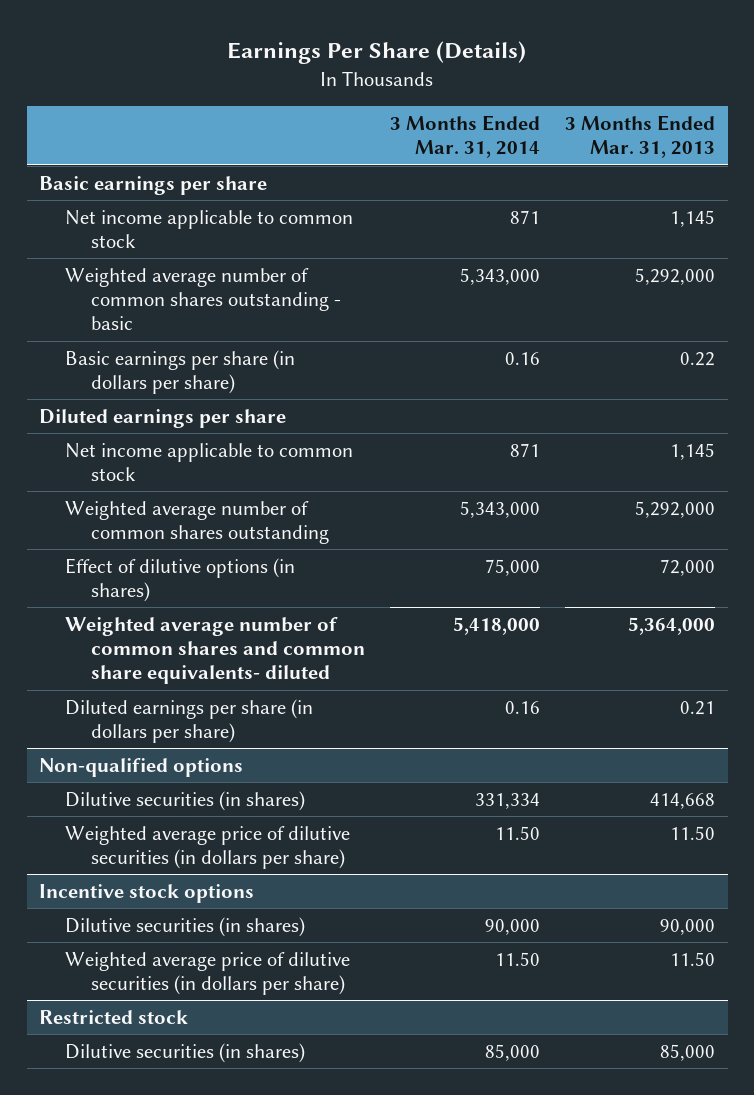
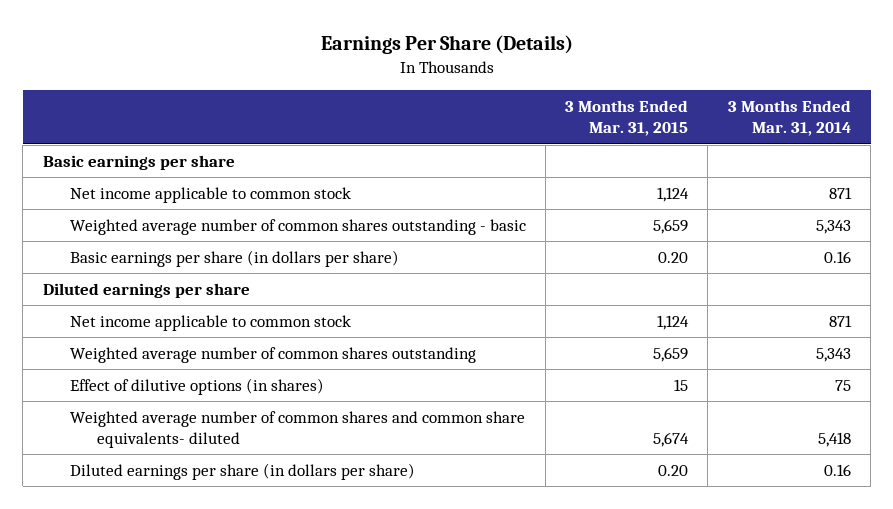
[565,115,716,159] 3 Months Ended Mar. 31, 2013 -> none
none -> [565,99,689,137] 3 Months Ended Mar. 31, 2015
[459,267,540,285] 5,343,000 -> [815,219,851,234] 5,343
[459,500,540,518] 5,343,000 -> [815,347,851,362] 5,343
[484,558,540,576] 75,000 -> [834,379,851,391] 75
[452,616,540,635] 5,418,000 -> [817,432,851,448] 5,418
[39,757,244,777] Non-qualified options -> none
[64,790,305,811] Dilutive securities (in shares) -> none
[64,825,350,869] Weighted average price of dilutive securities (in dollars per share) -> none
[39,883,255,903] Incentive stock options -> none
[64,916,305,937] Dilutive securities (in shares) -> none
[64,951,350,995] Weighted average price of dilutive securities (in dollars per share) -> none
[39,1009,189,1024] Restricted stock -> none
[64,1042,305,1063] Dilutive securities (in shares) -> none

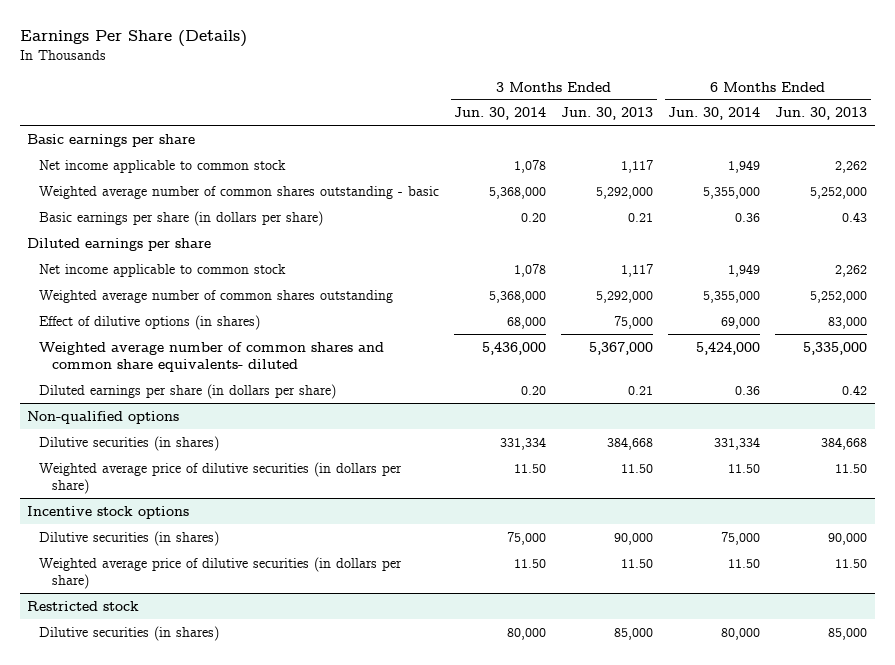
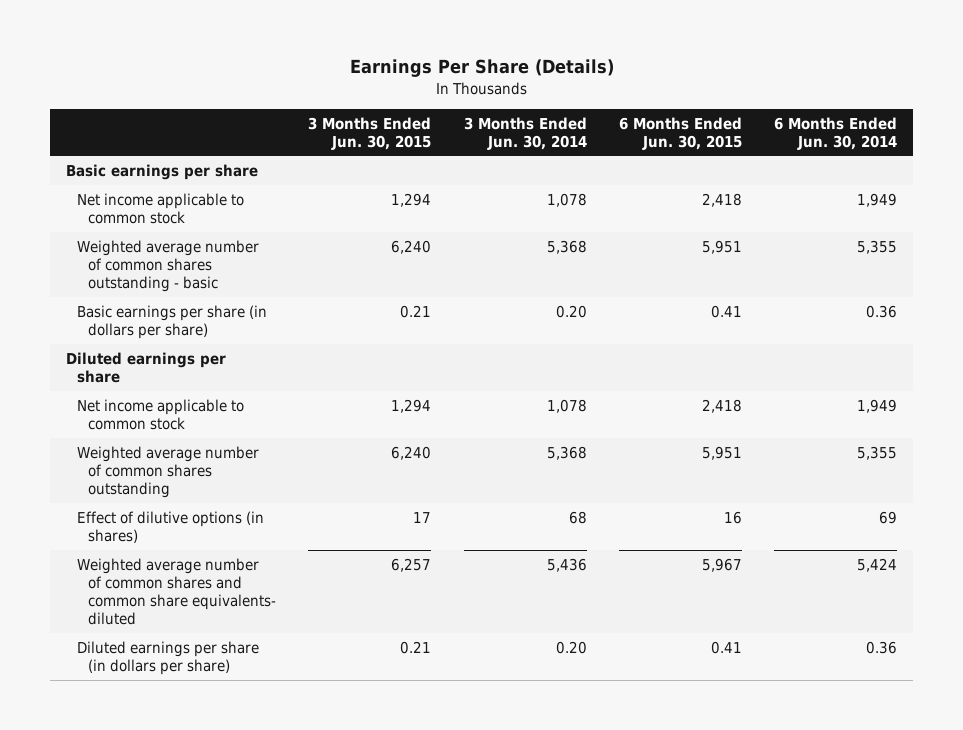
[561,107,654,121] Jun. 30, 2013 -> none
[775,107,868,121] Jun. 30, 2013 -> none
none -> [308,116,432,150] 3 Months Ended Jun. 30, 2015
none -> [618,116,742,150] 6 Months Ended Jun. 30, 2015
[489,186,547,199] 5,368,000 -> [546,239,587,254] 5,368
[703,186,761,199] 5,355,000 -> [857,239,898,254] 5,355
[489,290,547,303] 5,368,000 -> [546,445,587,460] 5,368
[703,290,761,303] 5,355,000 -> [857,445,898,460] 5,355
[507,316,547,329] 68,000 -> [568,510,587,524] 68
[721,316,761,329] 69,000 -> [879,510,898,524] 69
[482,341,547,355] 5,436,000 -> [546,557,587,572] 5,436
[696,341,761,355] 5,424,000 -> [857,557,898,572] 5,424
[27,410,180,424] Non-qualified options -> none
[39,435,220,451] Dilutive securities (in shares) -> none
[39,461,403,495] Weighted average price of dilutive securities (in dollars per share) -> none
[27,505,190,519] Incentive stock options -> none
[39,530,220,546] Dilutive securities (in shares) -> none
[39,556,403,590] Weighted average price of dilutive securities (in dollars per share) -> none
[27,600,140,611] Restricted stock -> none
[39,625,220,641] Dilutive securities (in shares) -> none

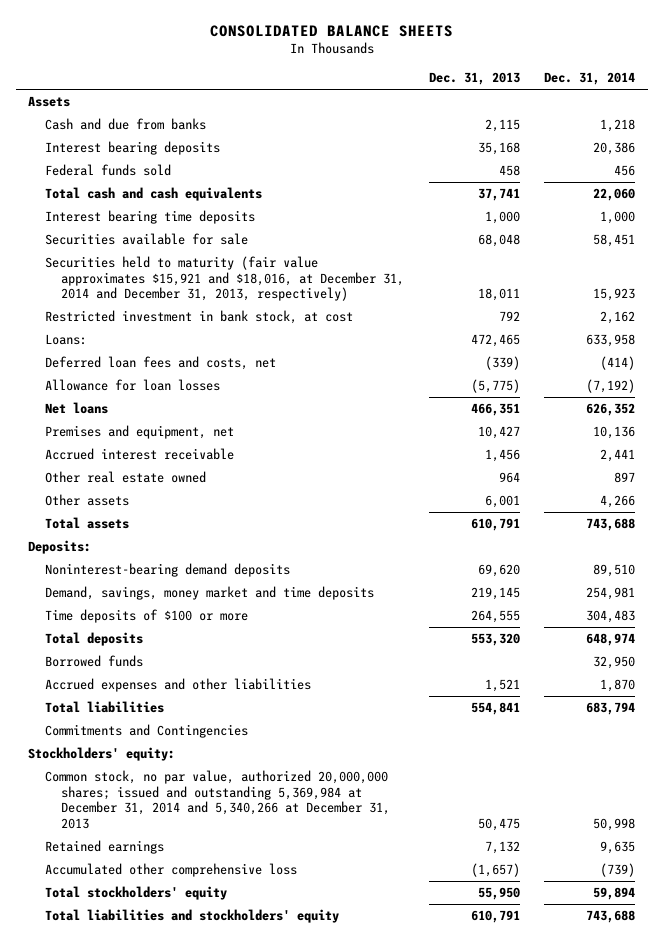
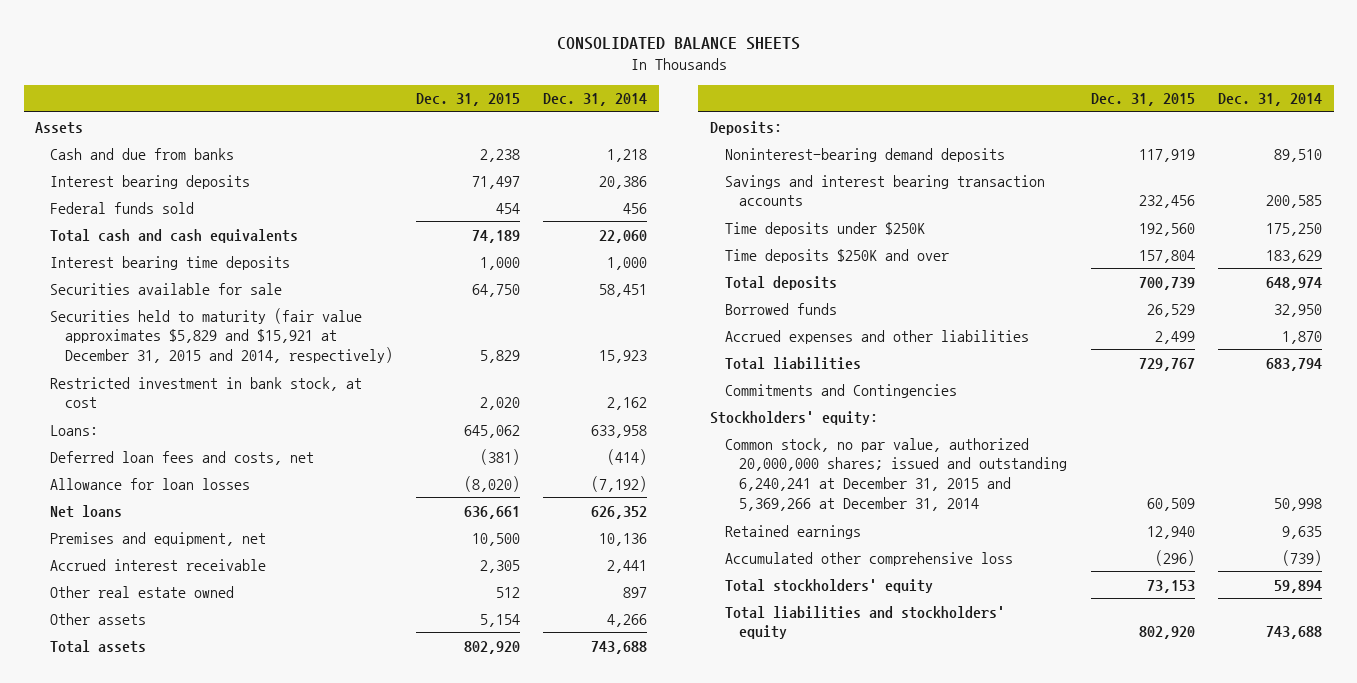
[428,72,520,86] Dec. 31, 2013 -> none
none -> [416,93,521,107] Dec. 31, 2015
[44,256,405,302] Securities held to maturity (fair value approximates $15,921 and $18,016, at December 31, 2014 and December 31, 2013, respectively) -> [49,307,393,364] Securities held to maturity (fair value approximates $5,829 and $15,921 at December 31, 2015 and 2014, respectively)
[44,586,374,601] Demand, savings, money market and time deposits -> none
[44,609,248,624] Time deposits of $100 or more -> none
none -> [724,174,1045,207] Savings and interest bearing transaction accounts
none -> [724,221,925,236] Time deposits under $250K
none -> [724,248,949,263] Time deposits $250K and over
[44,770,391,829] Common stock, no par value, authorized 20,000,000 shares; issued and outstanding 5,369,984 at December 31, 2014 and 5,340,266 at December 31, 2013 -> [724,437,1068,512] Common stock, no par value, authorized 20,000,000 shares; issued and outstanding 6,240,241 at December 31, 2015 and 5,369,266 at December 31, 2014

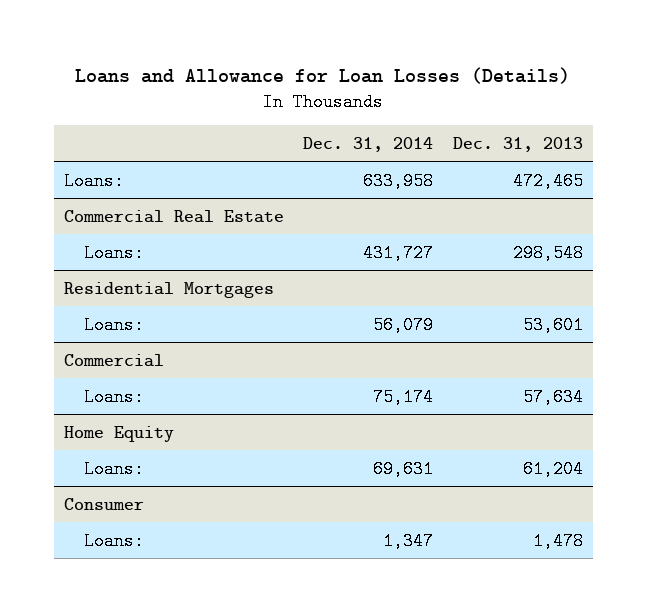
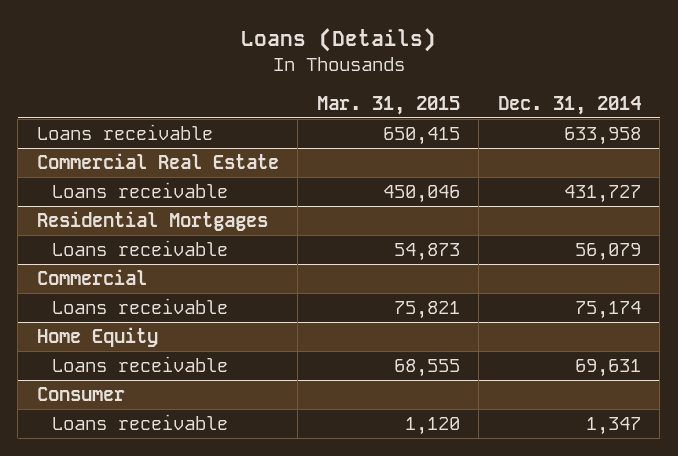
[75,67,571,85] Loans and Allowance for Loan Losses (Details) -> [240,28,436,53] Loans (Details)
[453,136,584,152] Dec. 31, 2013 -> none
none -> [316,96,460,116] Mar. 31, 2015
[63,171,124,190] Loans: -> [36,123,213,140] Loans receivable
[83,243,144,262] Loans: -> [52,181,229,198] Loans receivable
[83,315,144,334] Loans: -> [52,239,229,256] Loans receivable
[83,387,144,406] Loans: -> [52,297,229,314] Loans receivable
[83,459,144,478] Loans: -> [52,355,229,372] Loans receivable
[83,531,144,550] Loans: -> [52,413,229,430] Loans receivable

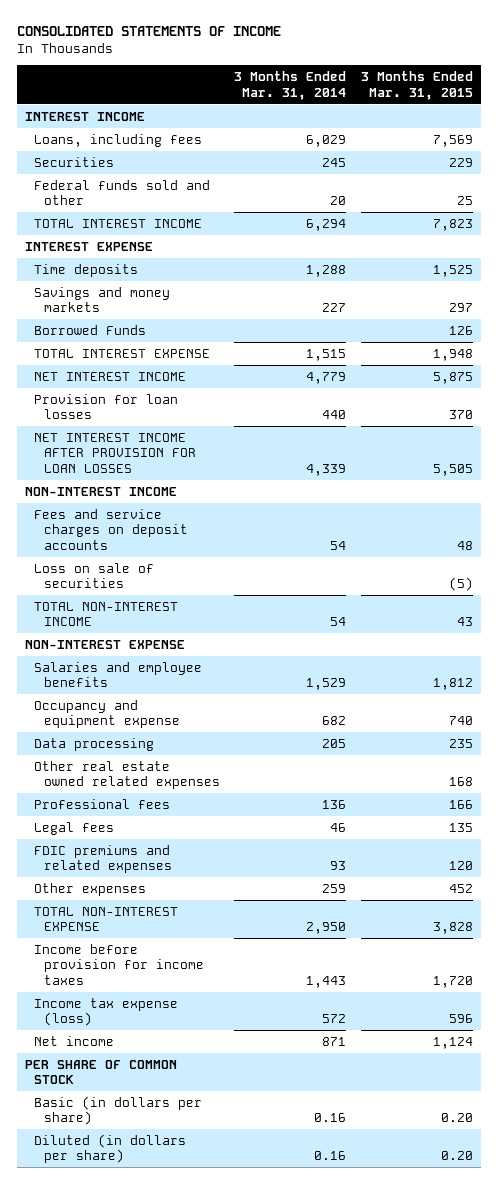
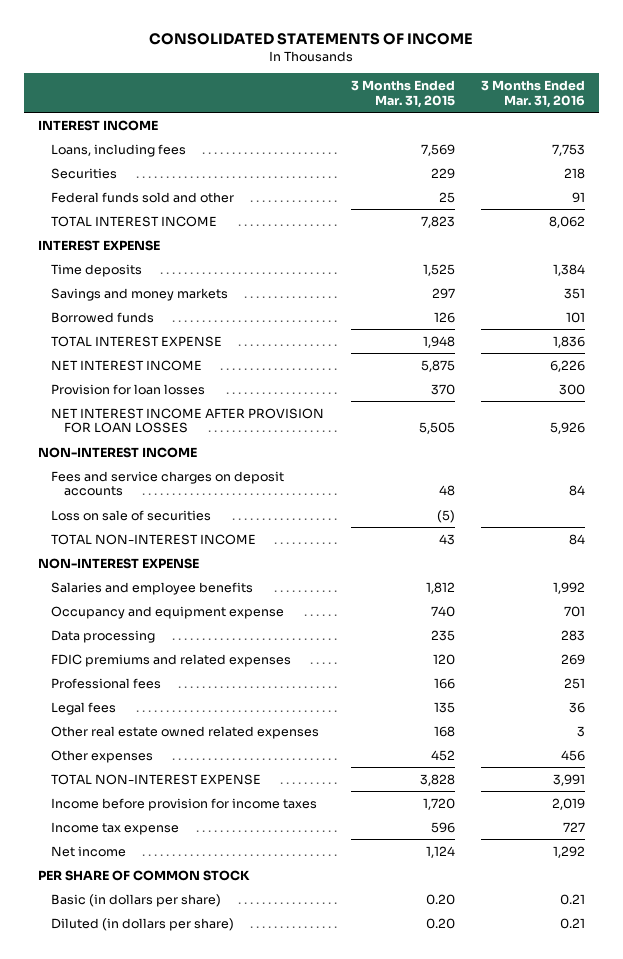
[234,70,347,100] 3 Months Ended Mar. 31, 2014 -> none
none -> [481,80,586,108] 3 Months Ended Mar. 31, 2016
[34,324,147,335] Borrowed Funds -> [50,311,154,323] Borrowed funds
[34,844,172,874] FDIC premiums and related expenses -> [50,653,291,667] FDIC premiums and related expenses
[34,760,220,790] Other real estate owned related expenses -> [50,725,319,739] Other real estate owned related expenses
[34,997,179,1027] Income tax expense (loss) -> [50,821,179,835] Income tax expense

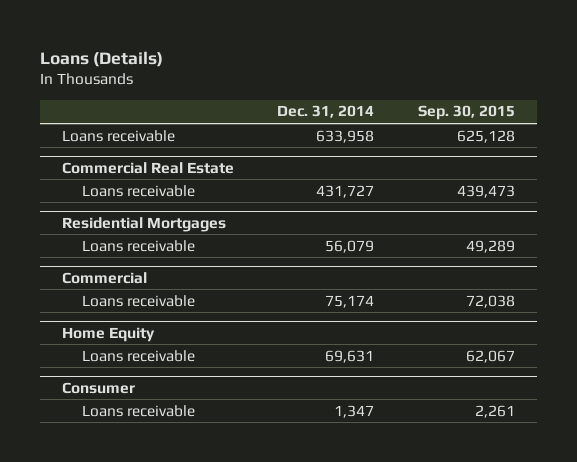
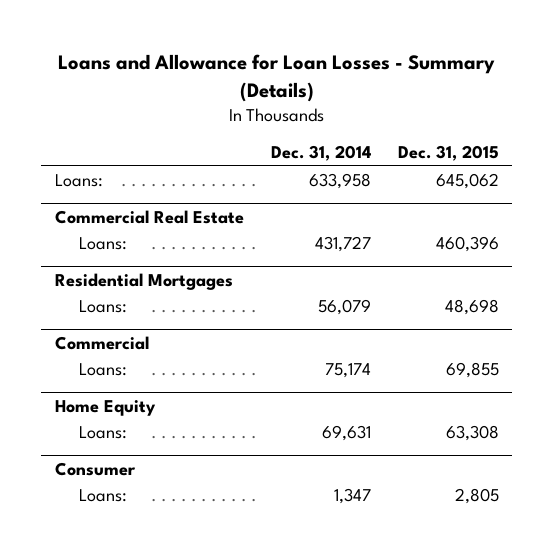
[40,50,164,67] Loans (Details) -> [57,54,495,103] Loans and Allowance for Loan Losses - Summary (Details)
[418,105,516,121] Sep. 30, 2015 -> none
none -> [397,145,499,162] Dec. 31, 2015
[61,129,175,142] Loans receivable -> [54,174,103,188] Loans:
[81,184,195,197] Loans receivable -> [78,237,127,251] Loans:
[81,239,195,252] Loans receivable -> [78,300,127,314] Loans:
[81,294,195,307] Loans receivable -> [78,363,127,377] Loans:
[81,349,195,362] Loans receivable -> [78,426,127,440] Loans:
[81,404,195,417] Loans receivable -> [78,489,127,503] Loans:

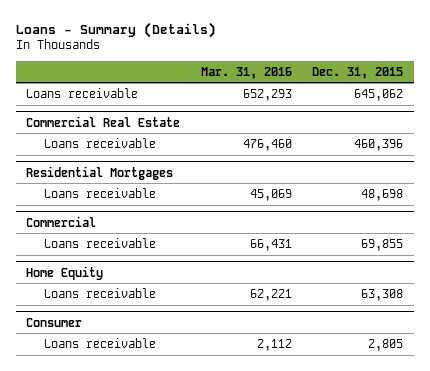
[57,54,495,103] Loans and Allowance for Loan Losses - Summary (Details) -> [16,21,217,38] Loans - Summary (Details)
[270,145,371,162] Dec. 31, 2014 -> none
none -> [200,66,292,79] Mar. 31, 2016
[54,174,103,188] Loans: -> [26,87,139,98] Loans receivable
[78,237,127,251] Loans: -> [44,137,157,148] Loans receivable
[78,300,127,314] Loans: -> [44,187,157,198] Loans receivable
[78,363,127,377] Loans: -> [44,237,157,248] Loans receivable
[78,426,127,440] Loans: -> [44,287,157,298] Loans receivable
[78,489,127,503] Loans: -> [44,337,157,348] Loans receivable

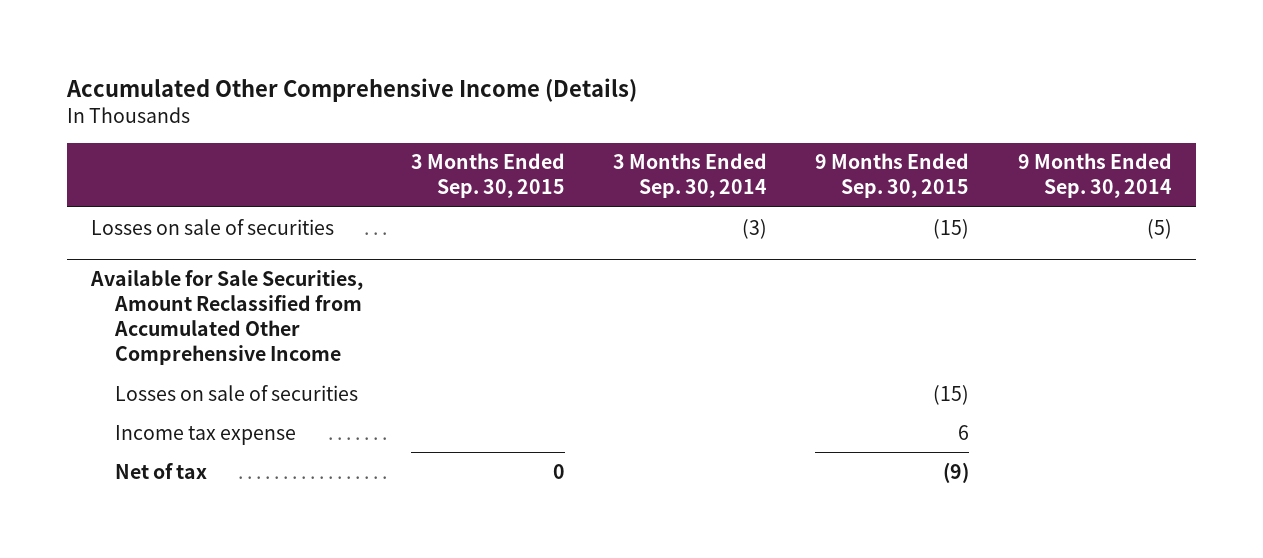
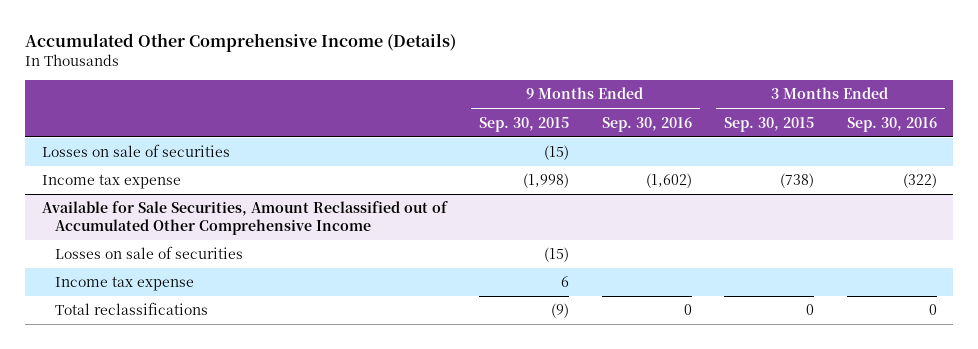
[613,153,768,199] 3 Months Ended Sep. 30, 2014 -> none
[1017,153,1172,199] 9 Months Ended Sep. 30, 2014 -> none
none -> [601,116,692,132] Sep. 30, 2016
none -> [846,116,937,132] Sep. 30, 2016
none -> [41,174,181,190] Income tax expense
[90,270,364,366] Available for Sale Securities, Amount Reclassified from Accumulated Other Comprehensive Income -> [41,201,448,235] Available for Sale Securities, Amount Reclassified out of Accumulated Other Comprehensive Income
[114,462,207,479] Net of tax -> [55,302,209,316] Total reclassifications

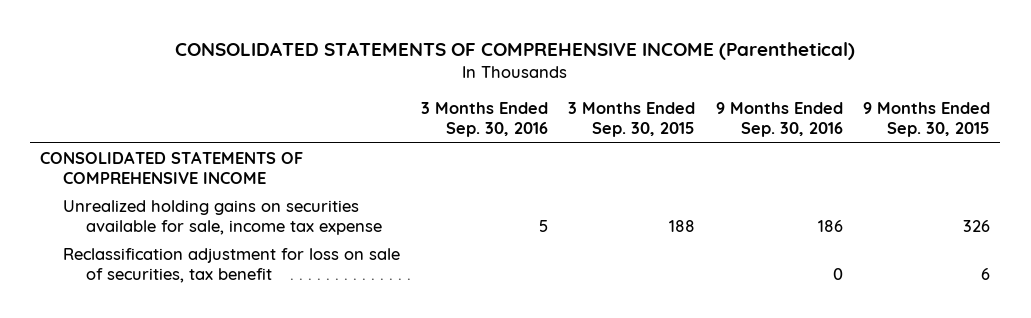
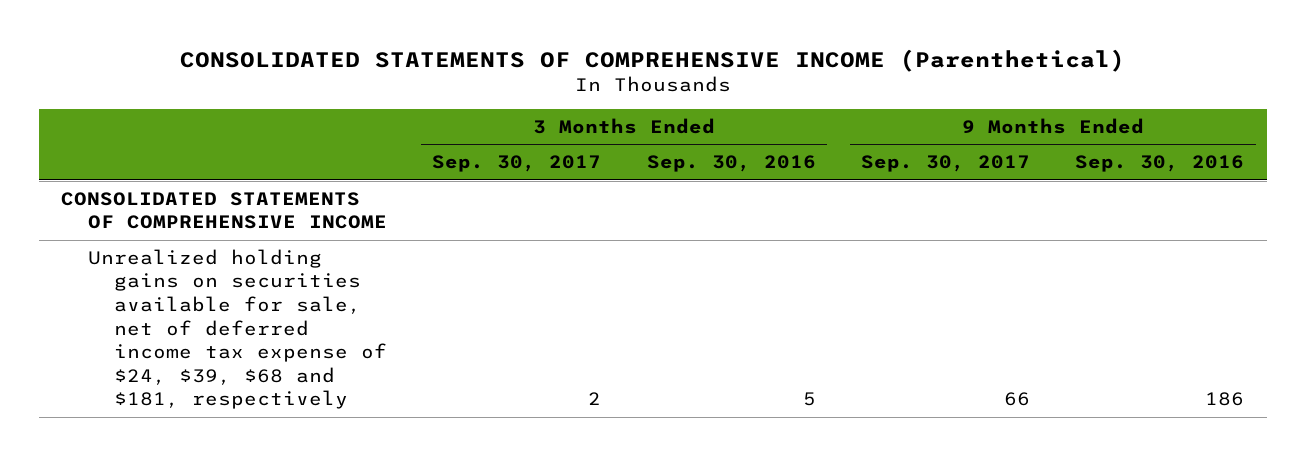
[568,102,696,138] 3 Months Ended Sep. 30, 2015 -> none
[863,102,991,138] 9 Months Ended Sep. 30, 2015 -> none
none -> [432,155,602,173] Sep. 30, 2017
none -> [861,155,1031,173] Sep. 30, 2017
[63,247,401,284] Reclassification adjustment for loss on sale of securities, tax benefit -> none
[63,199,383,236] Unrealized holding gains on securities available for sale, income tax expense -> [87,248,388,410] Unrealized holding gains on securities available for sale, net of deferred income tax expense of $24, $39, $68 and $181, respectively

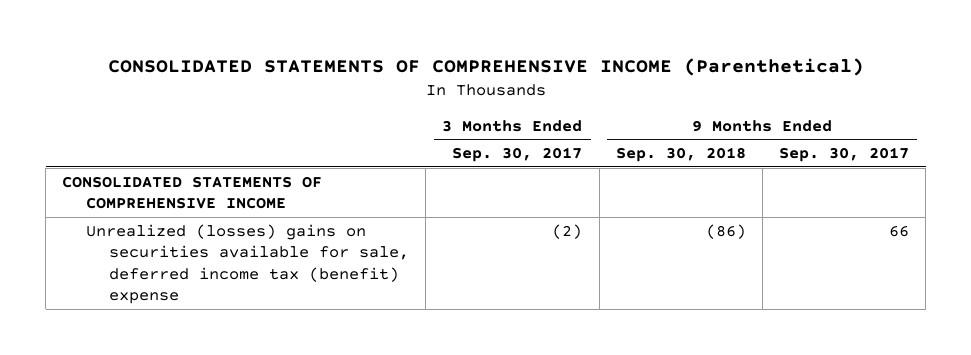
[646,155,816,173] Sep. 30, 2016 -> none
[1075,155,1245,173] Sep. 30, 2016 -> none
none -> [615,147,746,163] Sep. 30, 2018
[87,248,388,410] Unrealized holding gains on securities available for sale, net of deferred income tax expense of $24, $39, $68 and $181, respectively -> [85,223,409,305] Unrealized (losses) gains on securities available for sale, deferred income tax (benefit) expense
[588,392,602,406] 2 -> [552,223,583,239] (2)

